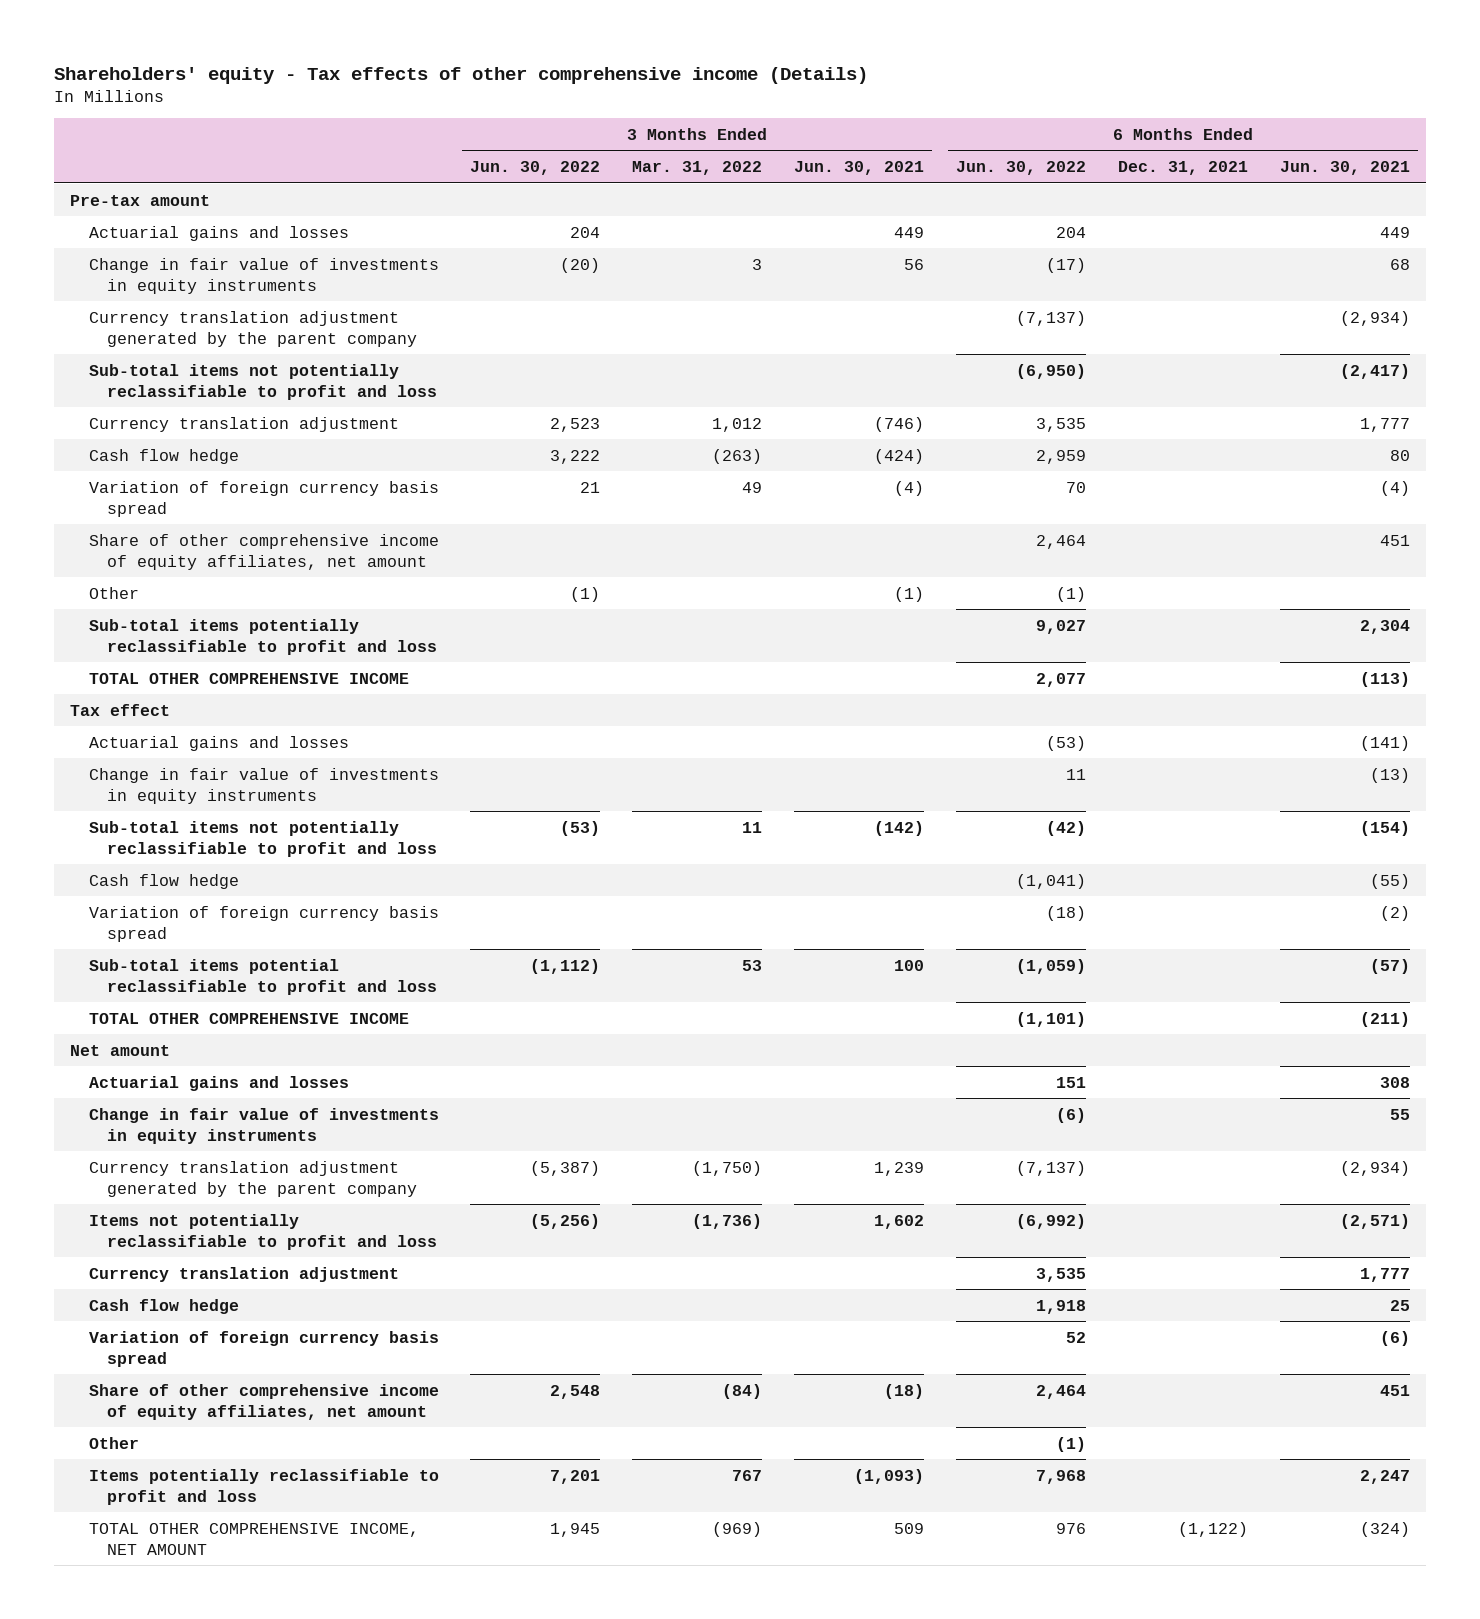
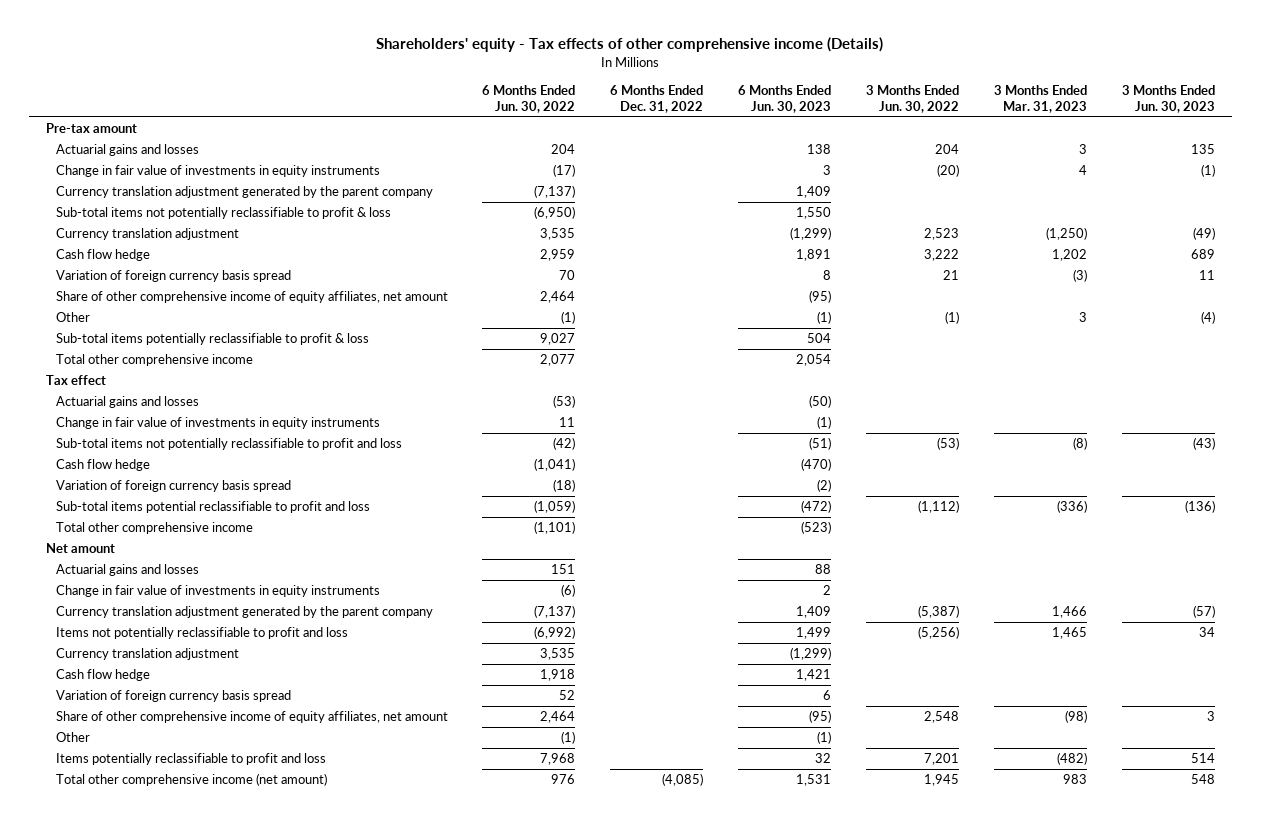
[632,161,763,176] Mar. 31, 2022 -> none
[794,161,925,176] Jun. 30, 2021 -> none
[1117,161,1248,176] Dec. 31, 2021 -> none
[1279,161,1410,176] Jun. 30, 2021 -> none
none -> [610,85,704,114] 6 Months Ended Dec. 31, 2022
none -> [738,85,832,114] 6 Months Ended Jun. 30, 2023
none -> [993,85,1087,114] 3 Months Ended Mar. 31, 2023
none -> [1121,85,1215,114] 3 Months Ended Jun. 30, 2023
[88,363,437,400] Sub-total items not potentially reclassifiable to profit and loss -> [55,207,391,220] Sub-total items not potentially reclassifiable to profit & loss
[88,618,437,655] Sub-total items potentially reclassifiable to profit and loss -> [55,333,369,346] Sub-total items potentially reclassifiable to profit & loss
[88,672,409,684] TOTAL OTHER COMPREHENSIVE INCOME -> [55,354,253,367] Total other comprehensive income
[88,1012,409,1024] TOTAL OTHER COMPREHENSIVE INCOME -> [55,522,253,535] Total other comprehensive income
[88,1522,419,1555] TOTAL OTHER COMPREHENSIVE INCOME, NET AMOUNT -> [55,773,327,787] Total other comprehensive income (net amount)

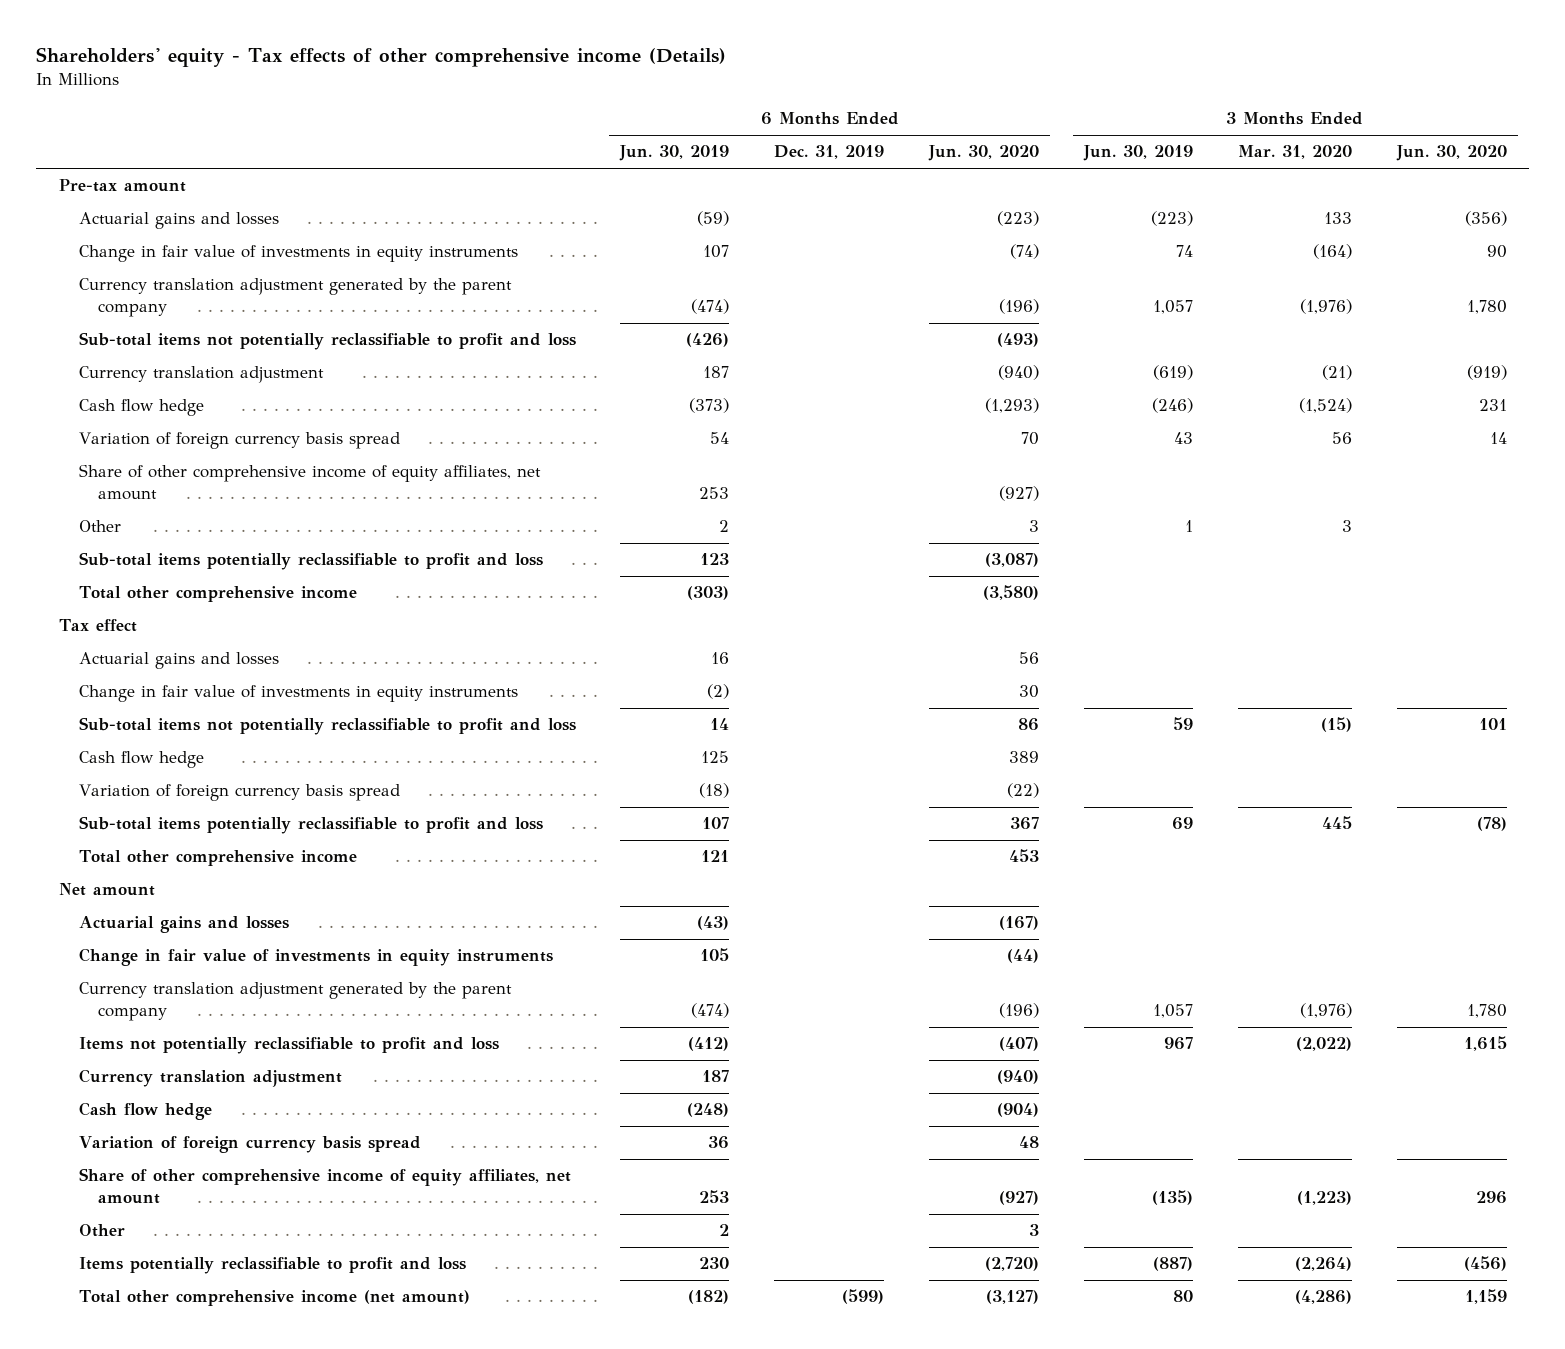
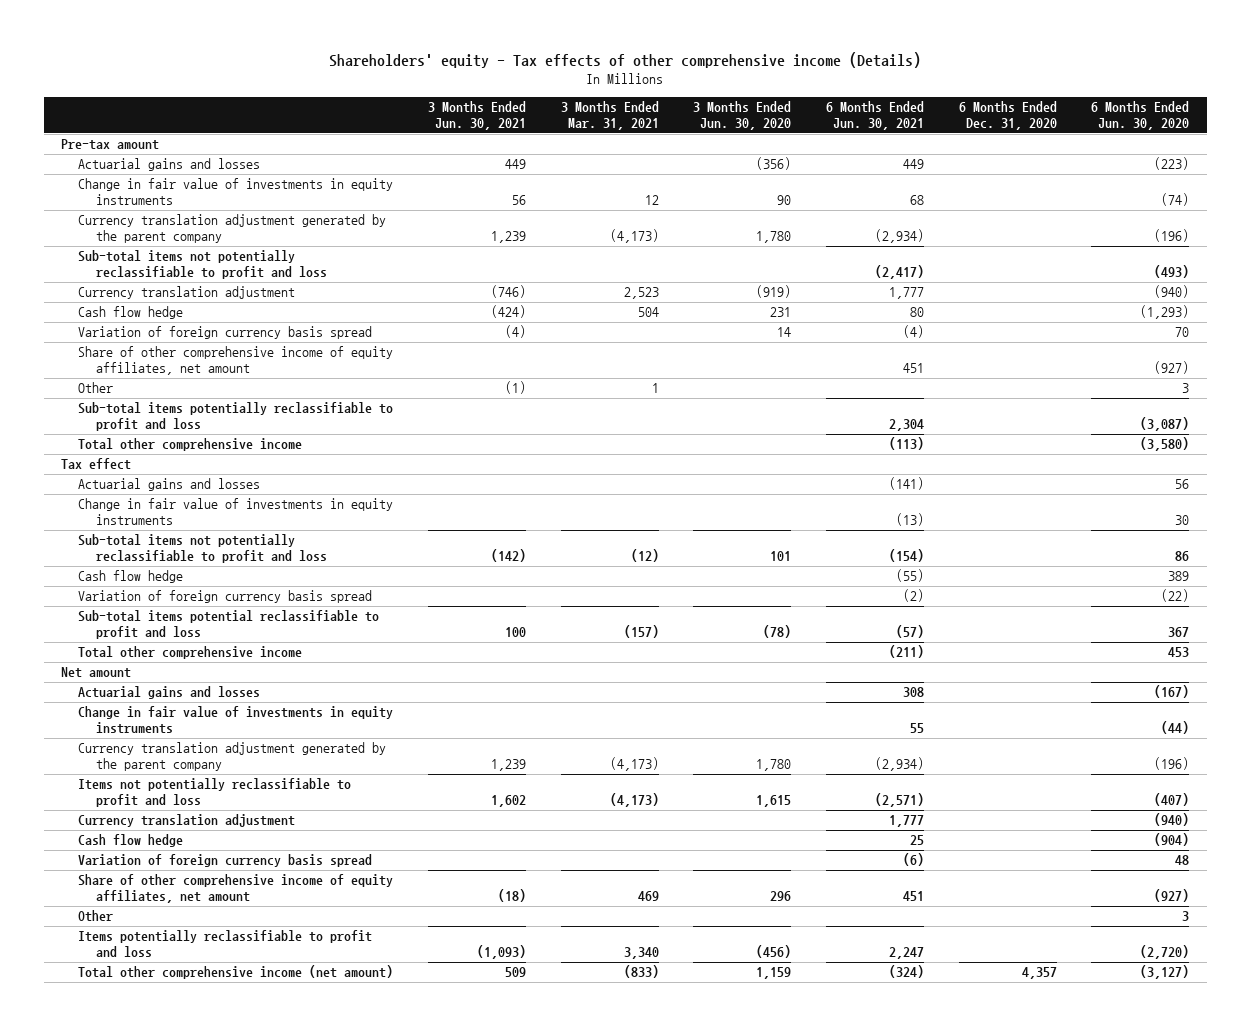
[619,145,730,162] Jun. 30, 2019 -> none
[774,145,885,160] Dec. 31, 2019 -> none
[1082,145,1193,162] Jun. 30, 2019 -> none
[1237,145,1352,160] Mar. 31, 2020 -> none
none -> [428,101,527,131] 3 Months Ended Jun. 30, 2021
none -> [560,101,659,131] 3 Months Ended Mar. 31, 2021
none -> [826,101,925,131] 6 Months Ended Jun. 30, 2021
none -> [958,101,1057,131] 6 Months Ended Dec. 31, 2020
[78,816,543,835] Sub-total items potentially reclassifiable to profit and loss -> [78,610,380,640] Sub-total items potential reclassifiable to profit and loss

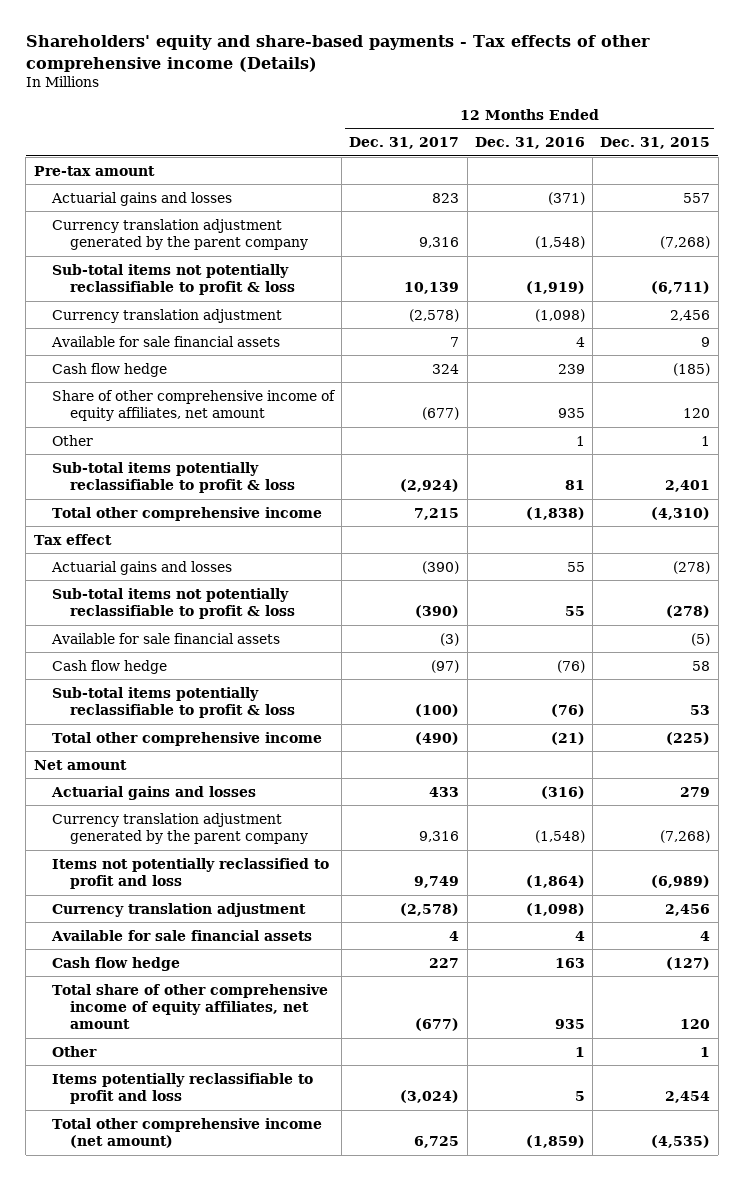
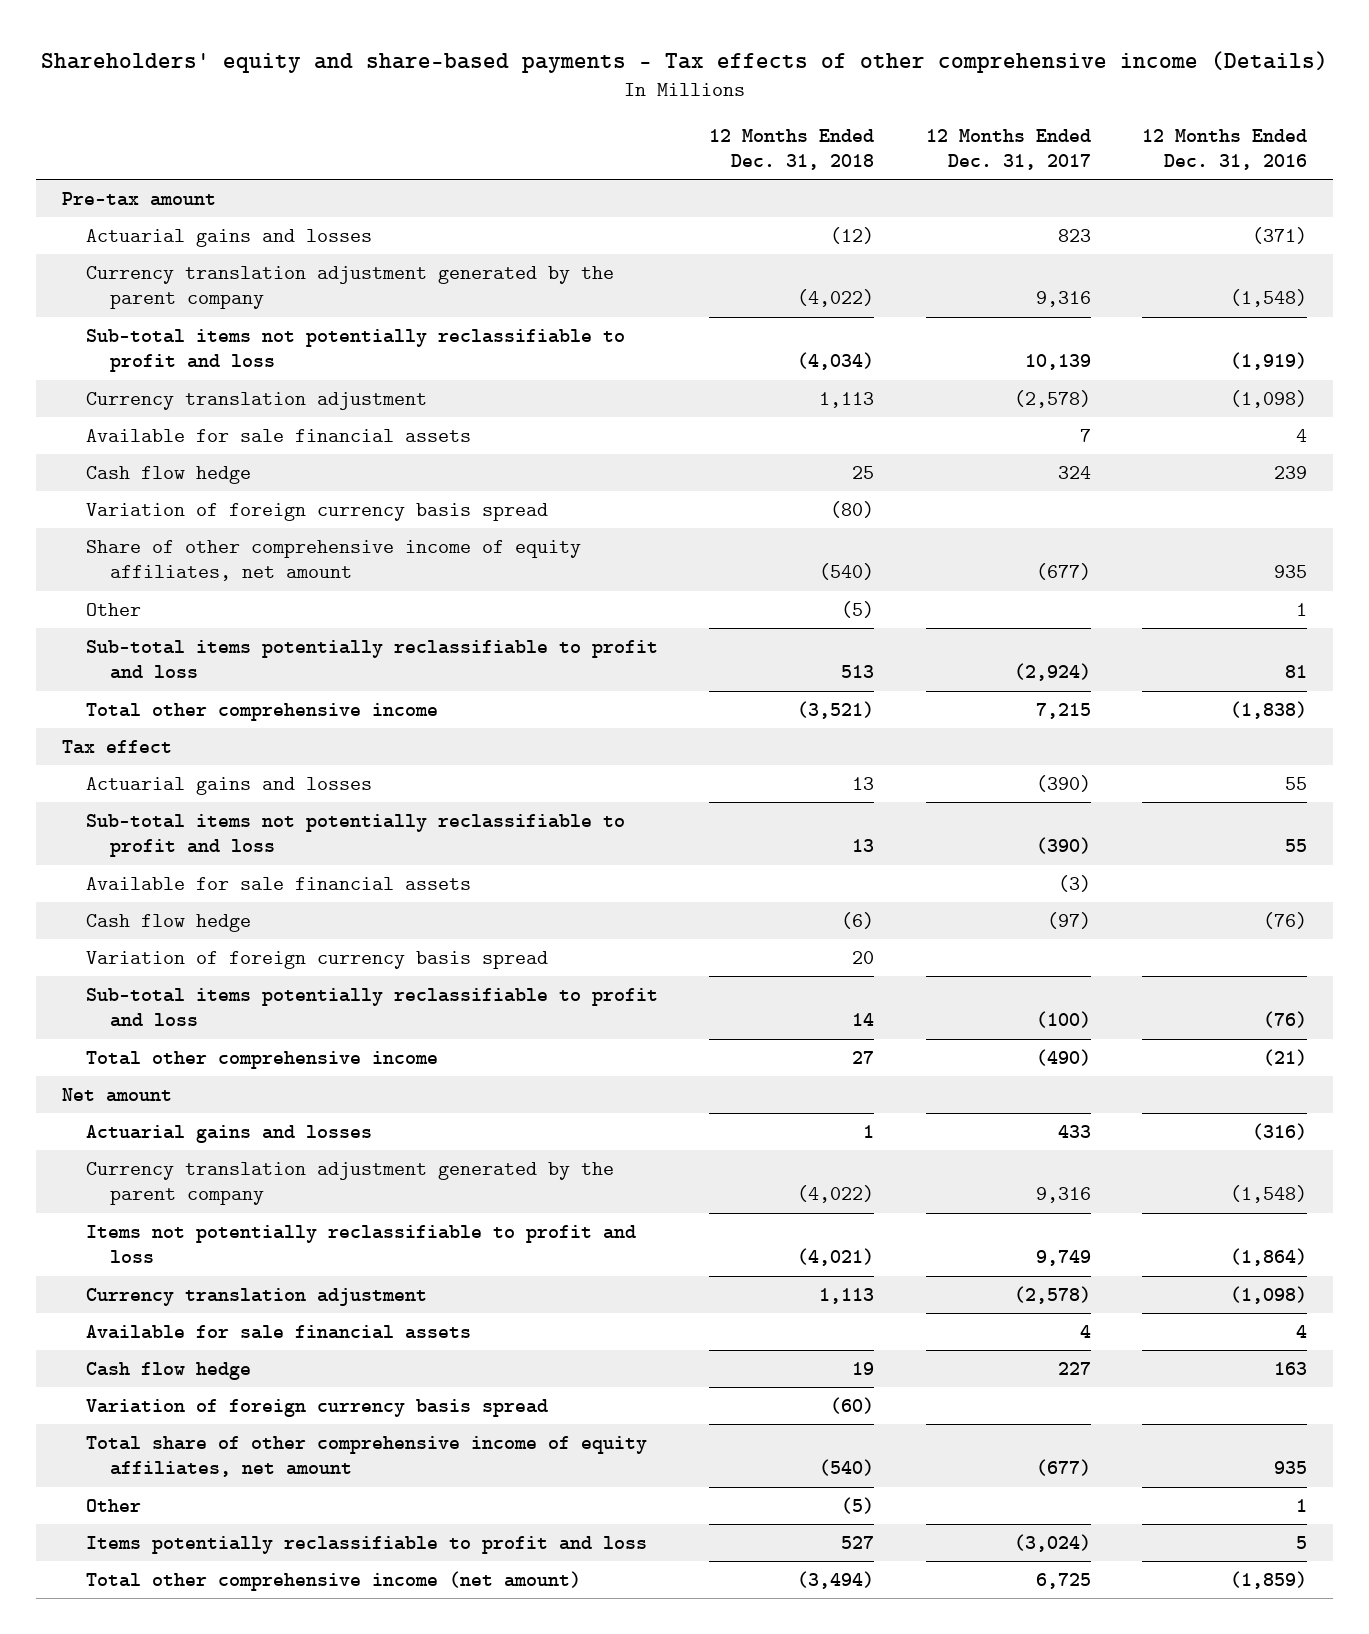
[600,137,711,150] Dec. 31, 2015 -> none
none -> [709,128,875,171] 12 Months Ended Dec. 31, 2018
[51,263,295,296] Sub-total items not potentially reclassifiable to profit & loss -> [85,328,625,373] Sub-total items not potentially reclassifiable to profit and loss
none -> [85,502,548,521] Variation of foreign currency basis spread
[51,461,295,494] Sub-total items potentially reclassifiable to profit & loss -> [85,639,658,680] Sub-total items potentially reclassifiable to profit and loss
[51,587,295,620] Sub-total items not potentially reclassifiable to profit & loss -> [85,813,625,858] Sub-total items not potentially reclassifiable to profit and loss
none -> [85,950,548,969] Variation of foreign currency basis spread
[51,686,295,719] Sub-total items potentially reclassifiable to profit & loss -> [85,987,658,1028] Sub-total items potentially reclassifiable to profit and loss
[51,857,329,890] Items not potentially reclassified to profit and loss -> [85,1224,636,1264] Items not potentially reclassifiable to profit and loss
none -> [85,1398,548,1417] Variation of foreign currency basis spread

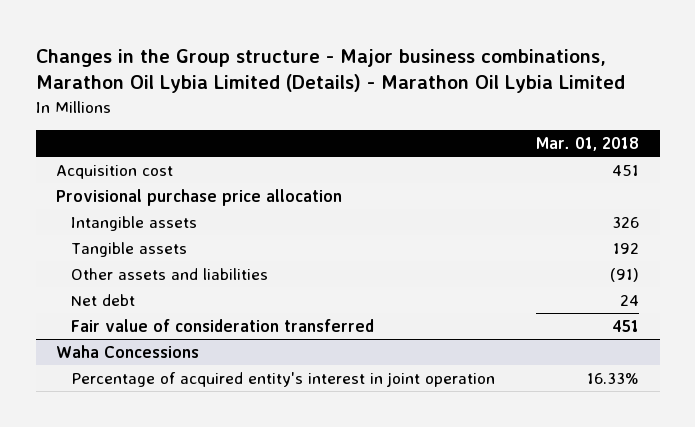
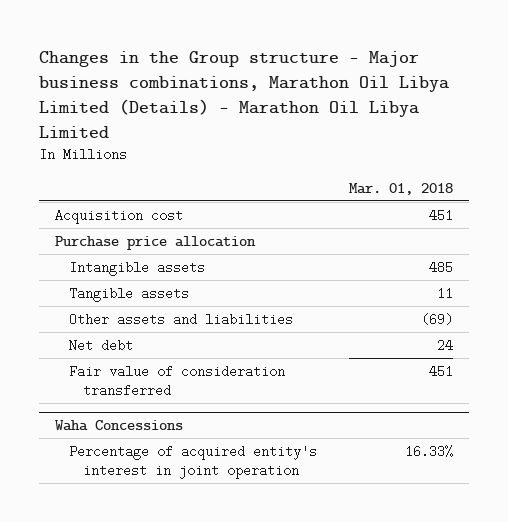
[35,48,625,94] Changes in the Group structure - Major business combinations, Marathon Oil Lybia Limited (Details) - Marathon Oil Lybia Limited -> [38,51,449,138] Changes in the Group structure - Major business combinations, Marathon Oil Libya Limited (Details) - Marathon Oil Libya Limited
[56,189,343,207] Provisional purchase price allocation -> [54,235,256,250] Purchase price allocation
[612,217,640,229] 326 -> [429,260,454,274] 485
[613,243,640,255] 192 -> [437,286,454,300] 11
[610,268,640,283] (91) -> [421,312,454,326] (69)

